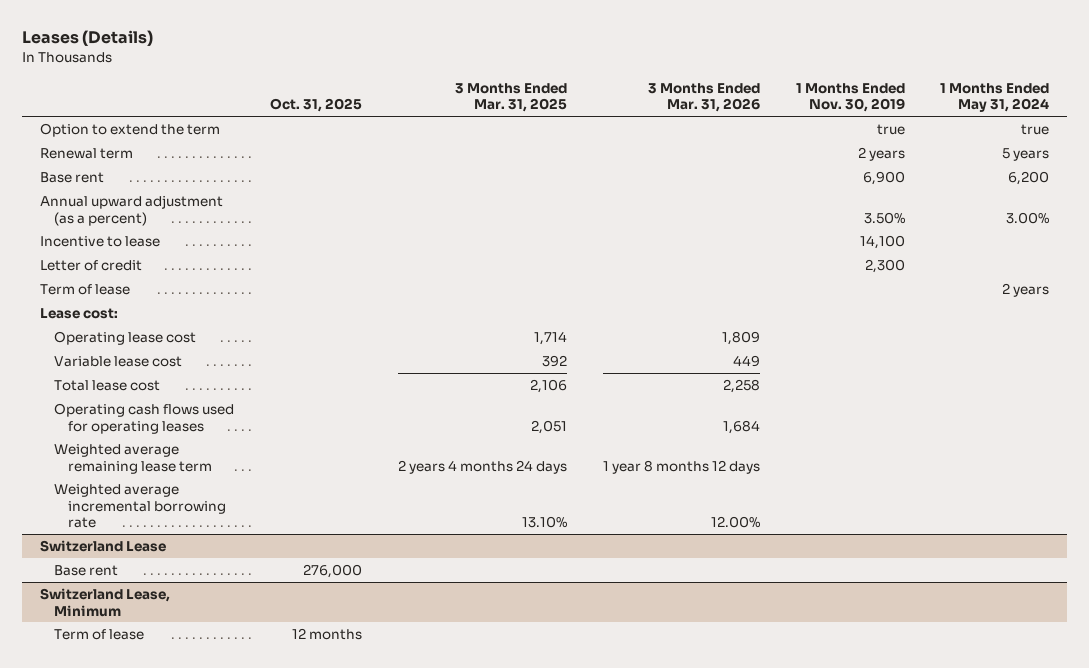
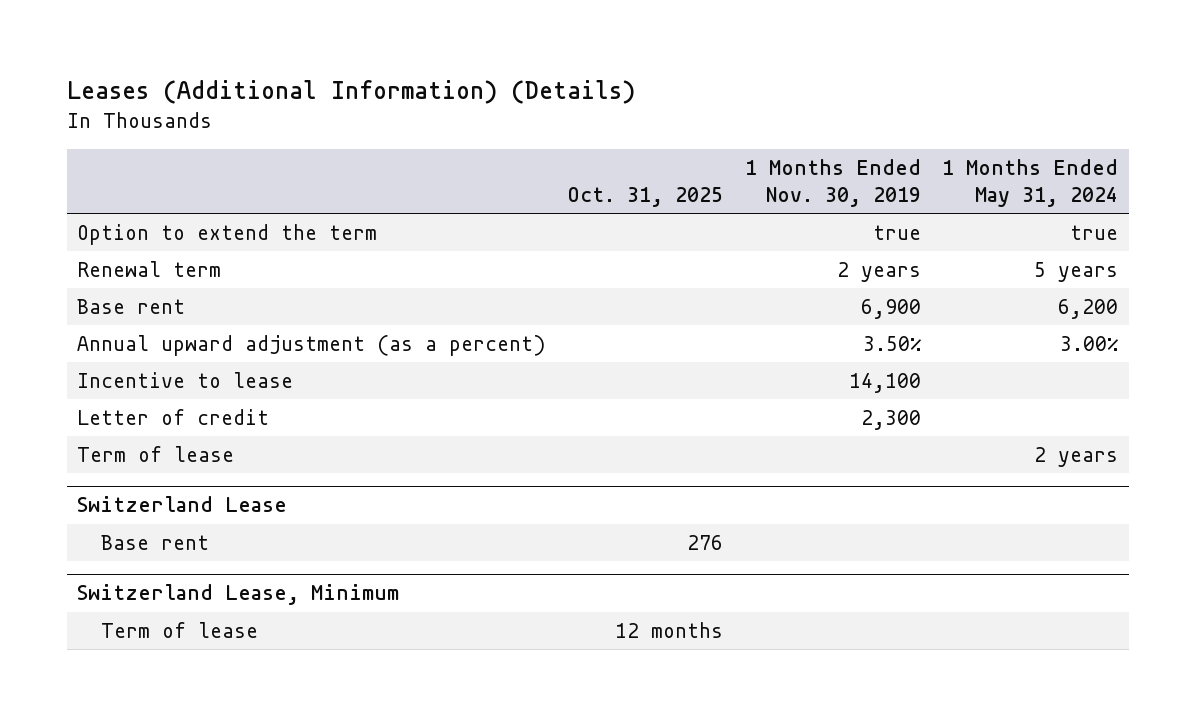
[22,30,154,47] Leases (Details) -> [66,80,635,105] Leases (Additional Information) (Details)
[454,82,567,113] 3 Months Ended Mar. 31, 2025 -> none
[647,82,760,113] 3 Months Ended Mar. 31, 2026 -> none
[40,307,119,319] Lease cost: -> none
[54,330,197,345] Operating lease cost -> none
[54,355,183,367] Variable lease cost -> none
[54,379,161,391] Total lease cost -> none
[54,402,235,434] Operating cash flows used for operating leases -> none
[54,443,213,474] Weighted average remaining lease term -> none
[54,483,227,529] Weighted average incremental borrowing rate -> none
[302,563,362,578] 276,000 -> [687,534,724,550] 276

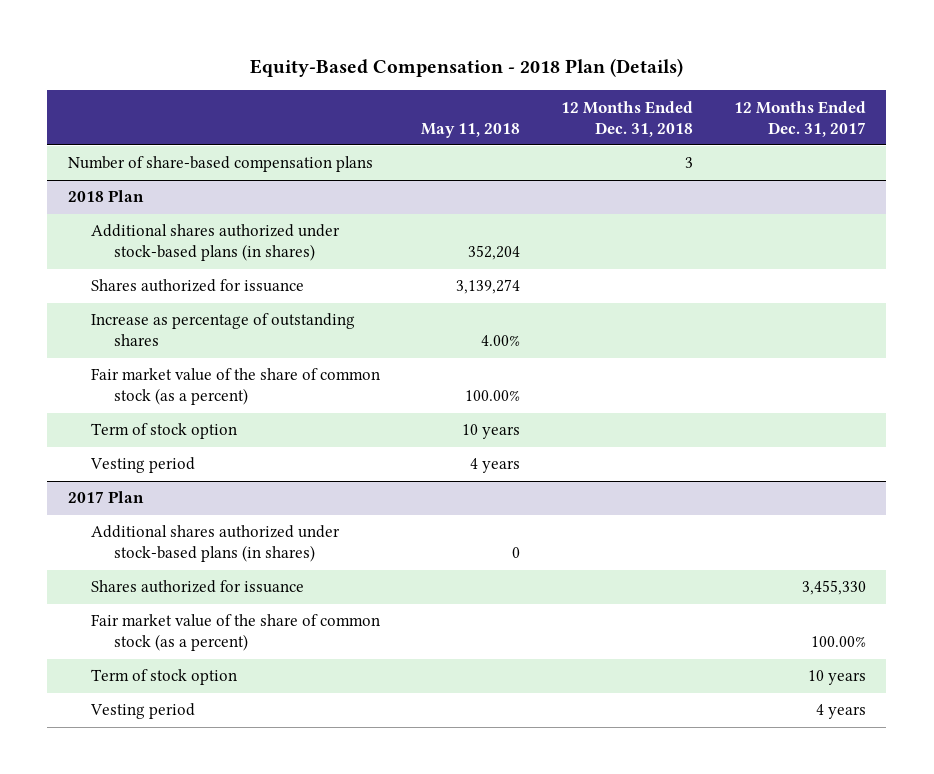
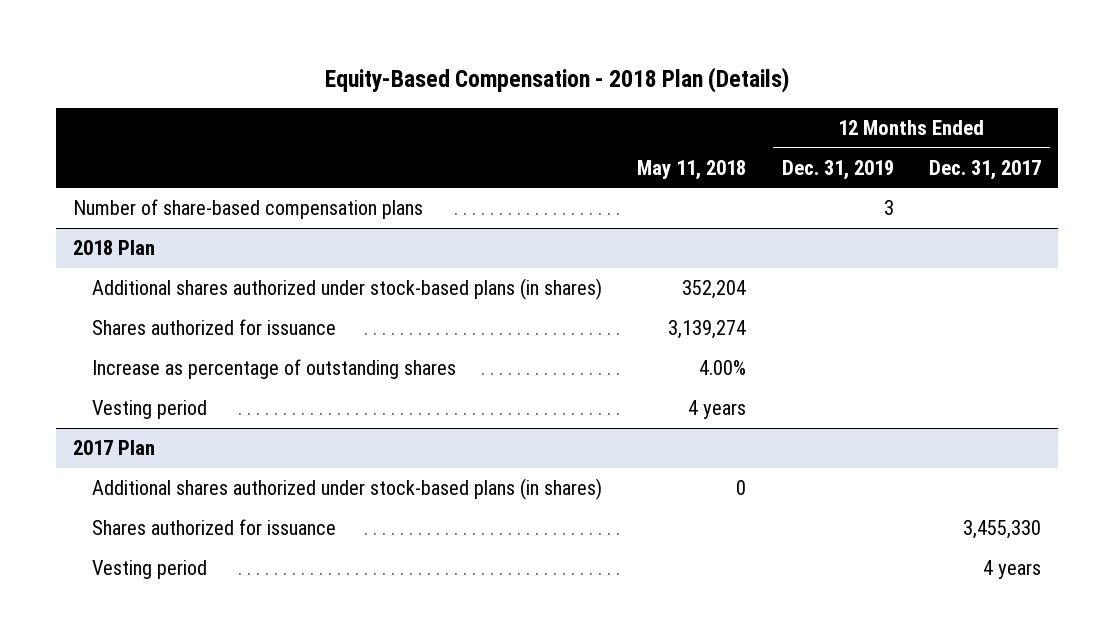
[560,100,693,137] 12 Months Ended Dec. 31, 2018 -> none
none -> [781,159,894,180] Dec. 31, 2019
[91,368,381,406] Fair market value of the share of common stock (as a percent) -> none
[91,423,238,440] Term of stock option -> none
[91,614,381,652] Fair market value of the share of common stock (as a percent) -> none
[91,669,238,686] Term of stock option -> none

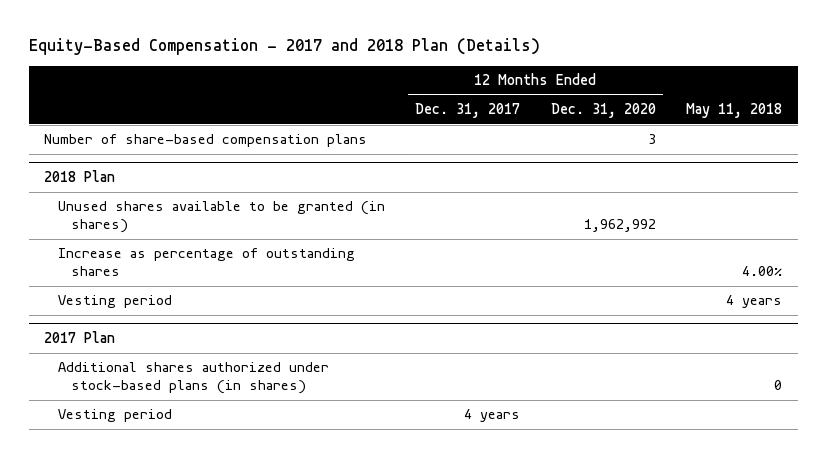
[325,67,790,94] Equity-Based Compensation - 2018 Plan (Details) -> [29,38,541,56] Equity-Based Compensation - 2017 and 2018 Plan (Details)
[781,159,894,180] Dec. 31, 2019 -> none
none -> [550,102,656,118] Dec. 31, 2020
[92,278,603,301] Additional shares authorized under stock-based plans (in shares) -> none
[92,319,337,336] Shares authorized for issuance -> none
none -> [57,201,385,234] Unused shares available to be granted (in shares)
[92,519,337,536] Shares authorized for issuance -> none

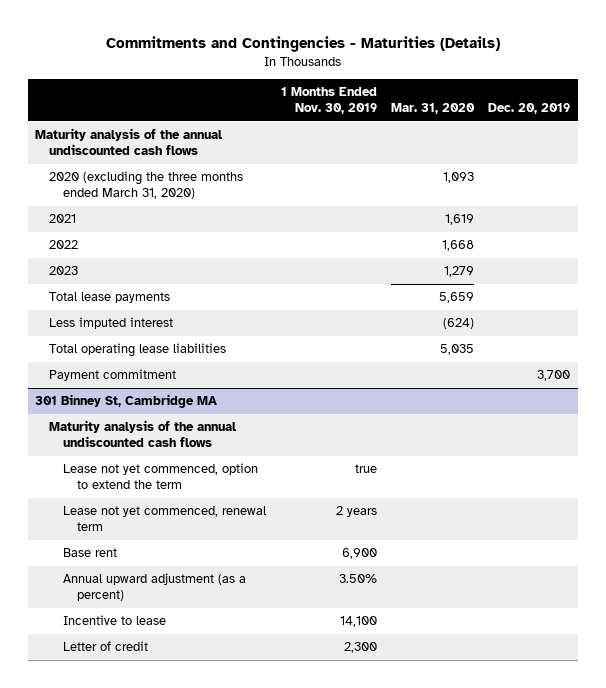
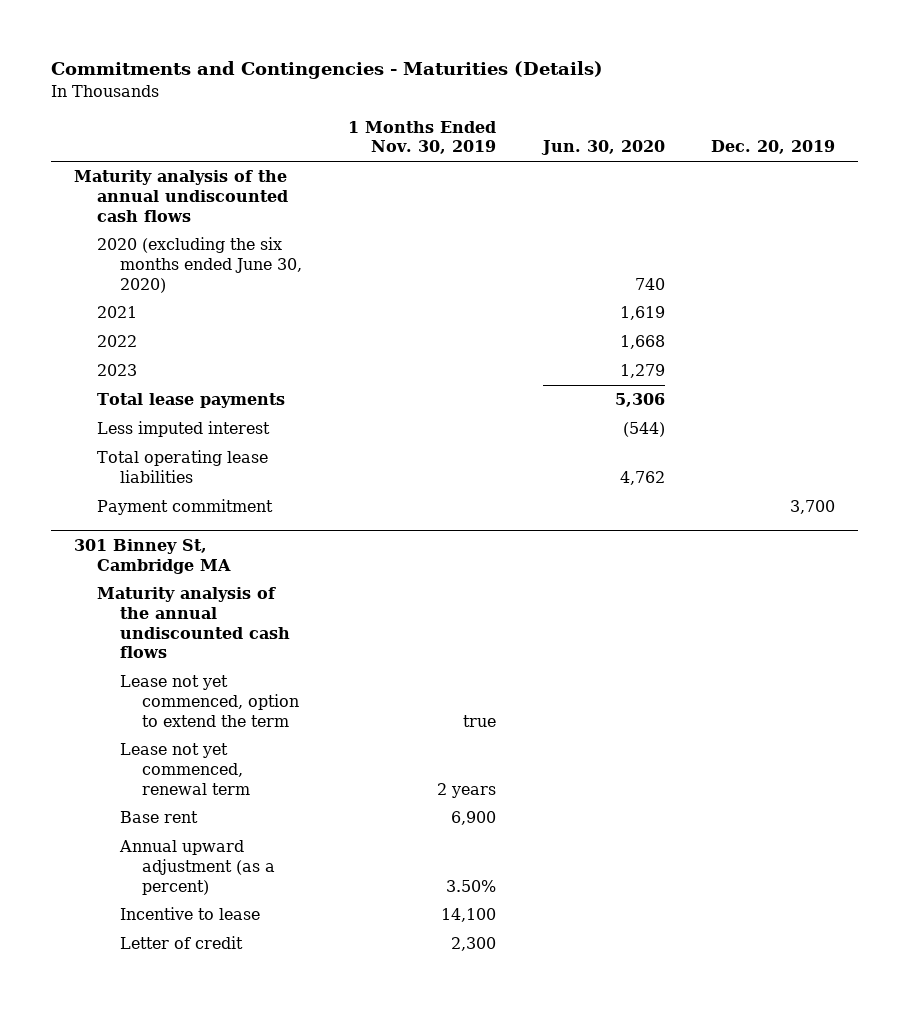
[391,103,476,115] Mar. 31, 2020 -> none
none -> [540,140,665,156] Jun. 30, 2020
[49,171,244,200] 2020 (excluding the three months ended March 31, 2020) -> [96,237,302,293] 2020 (excluding the six months ended June 30, 2020)

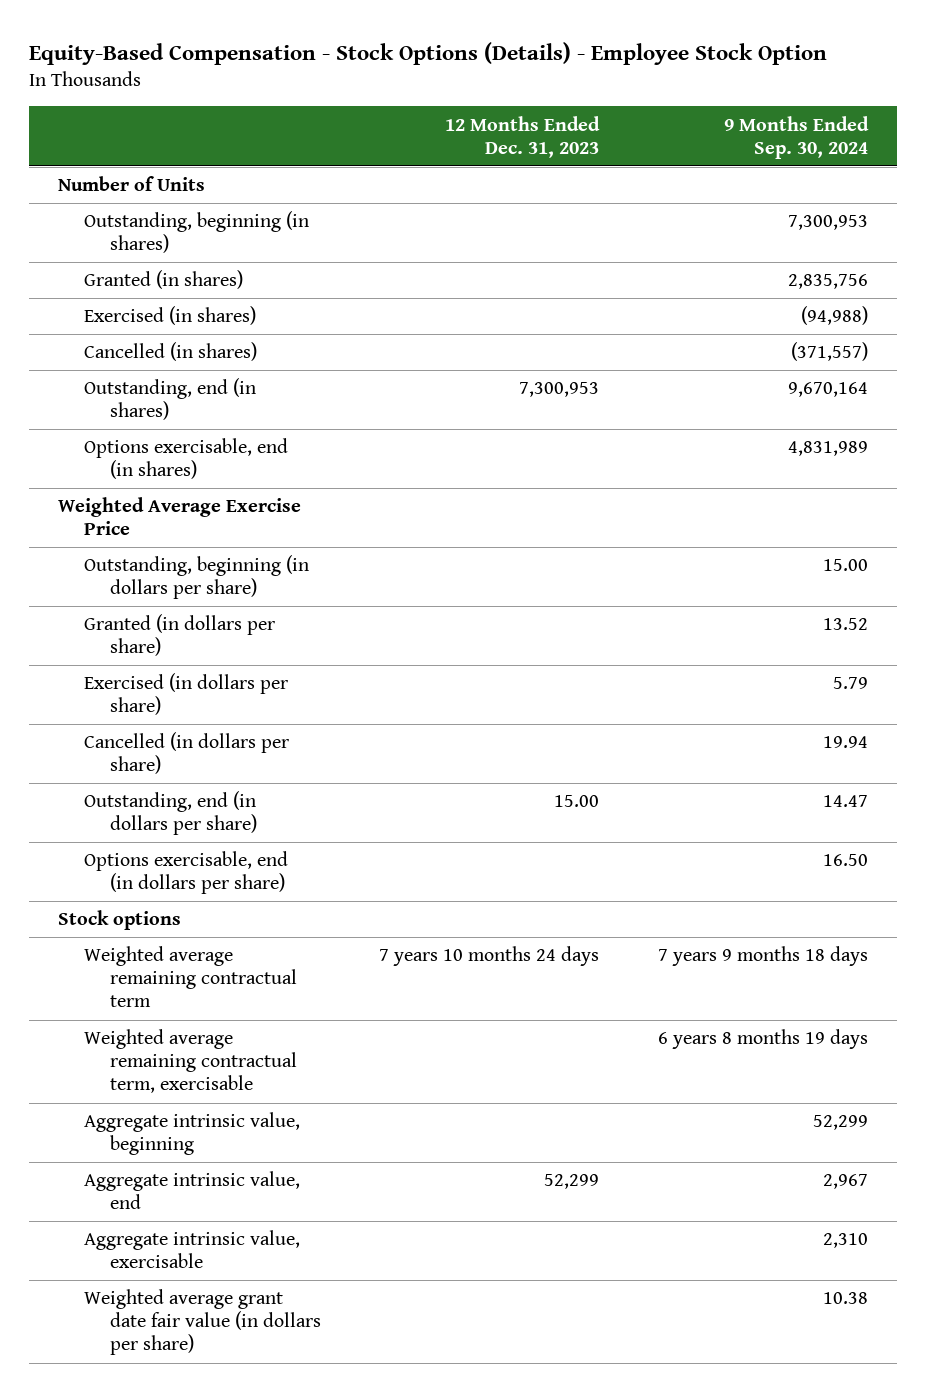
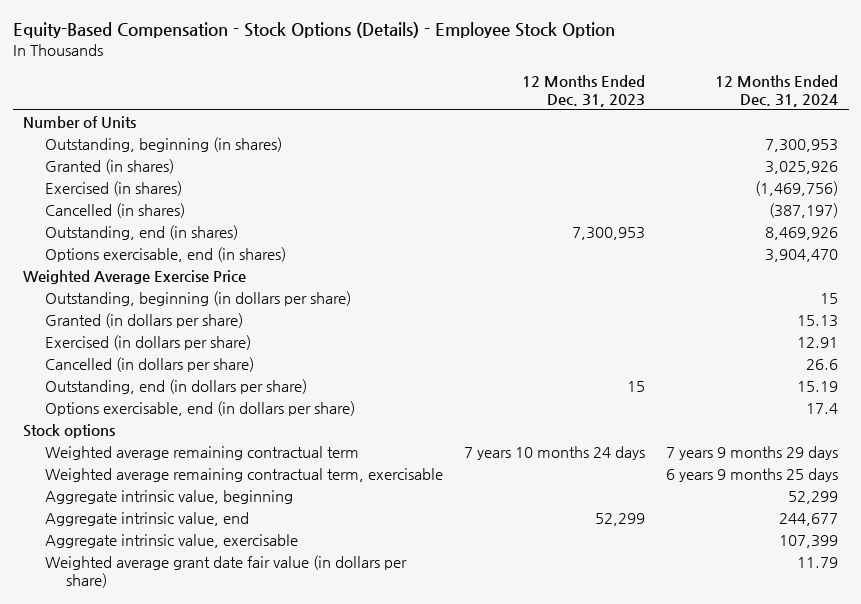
[723,115,869,159] 9 Months Ended Sep. 30, 2024 -> none
none -> [715,74,839,107] 12 Months Ended Dec. 31, 2024
[554,795,600,808] 15.00 -> [626,381,645,393] 15

